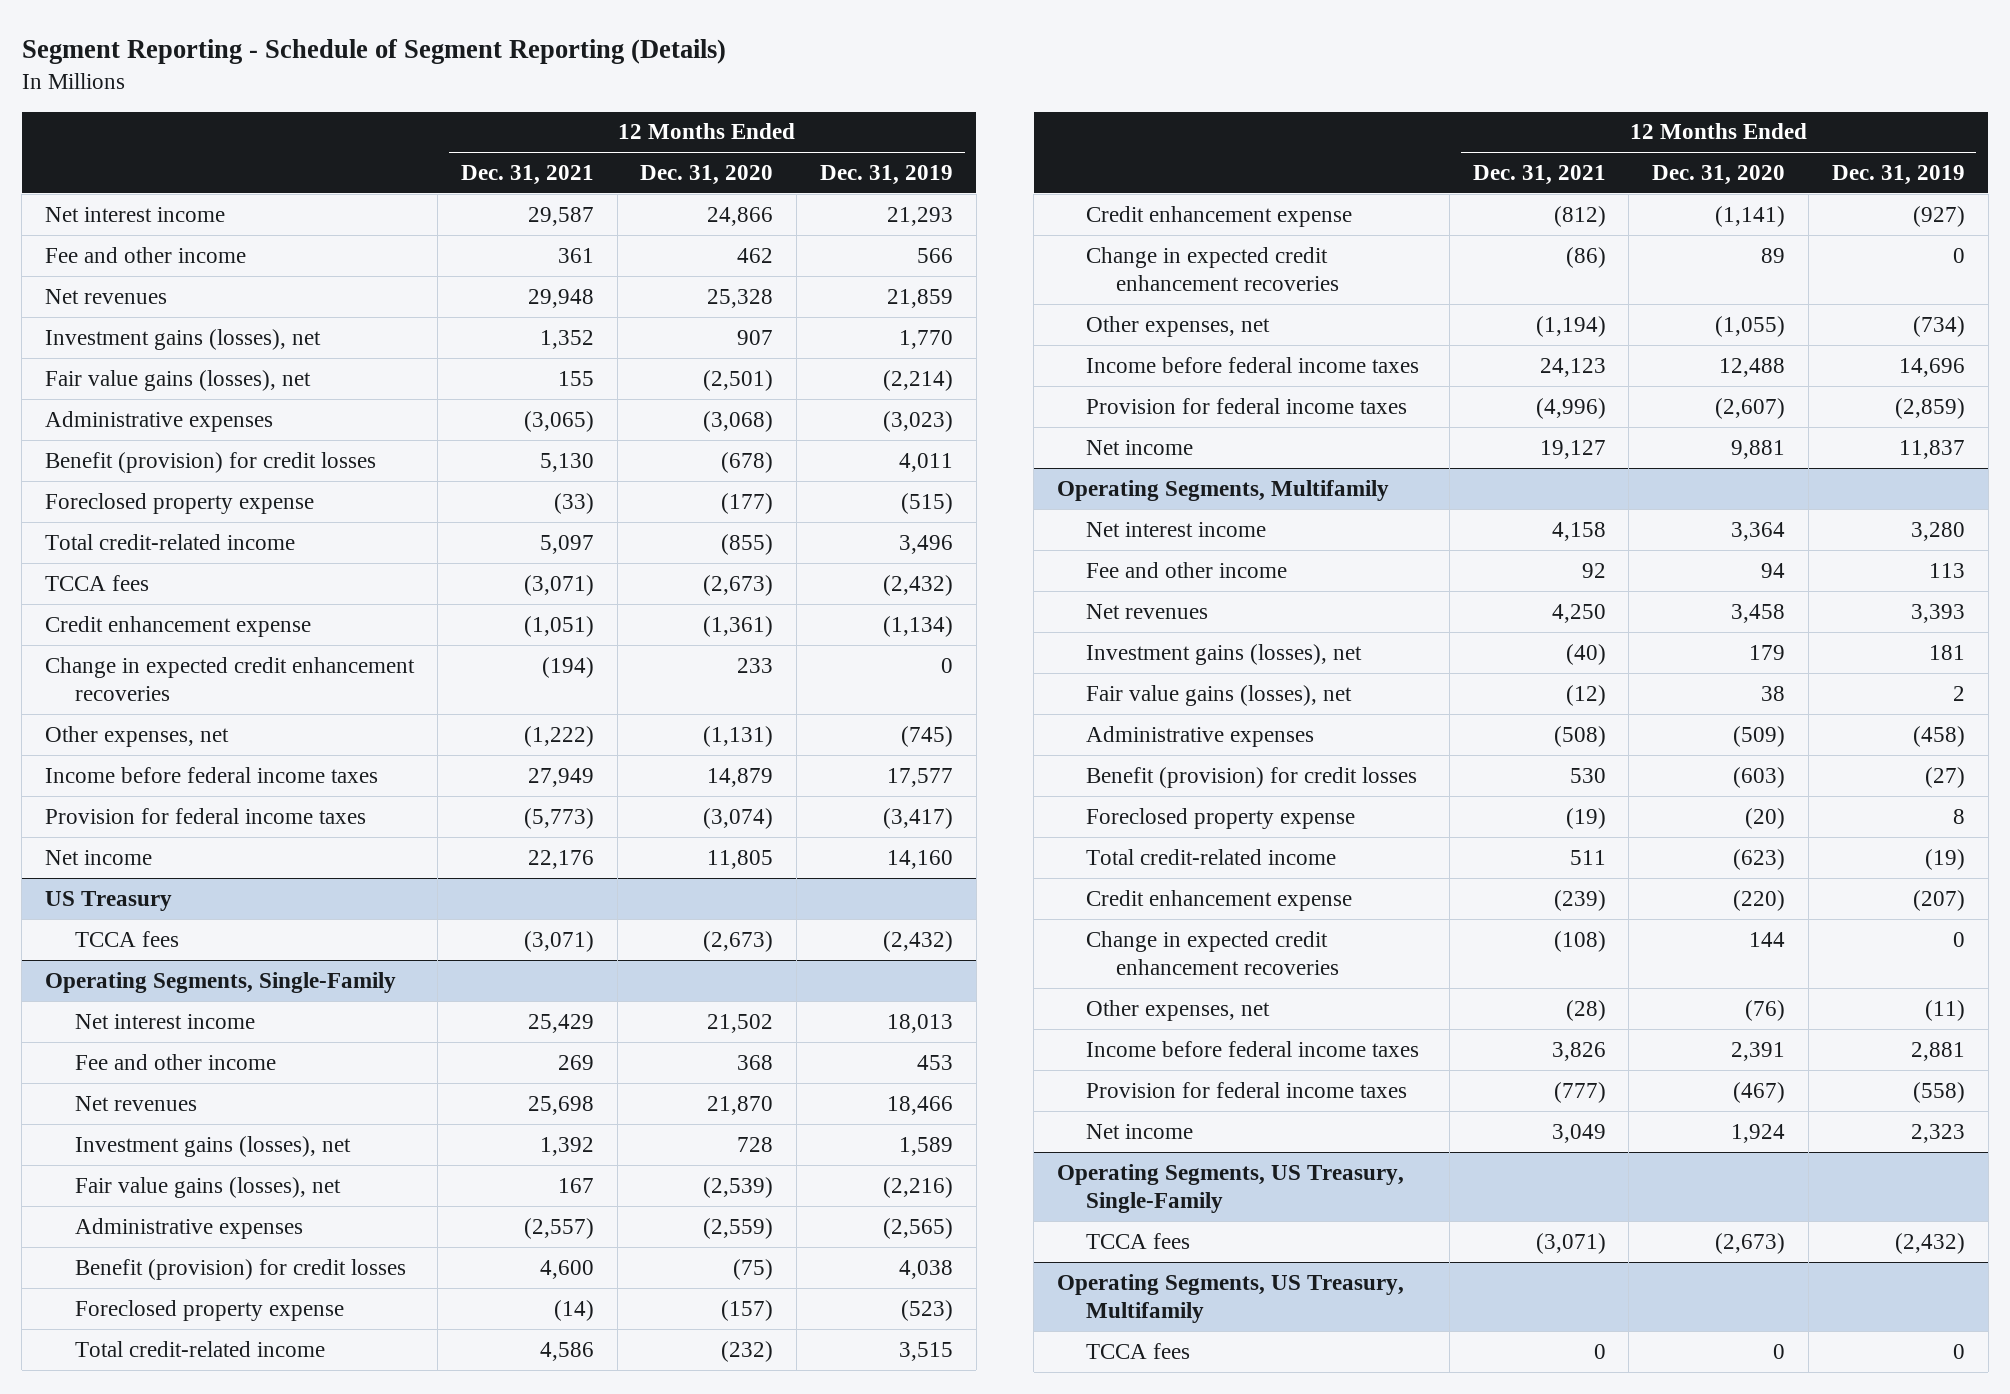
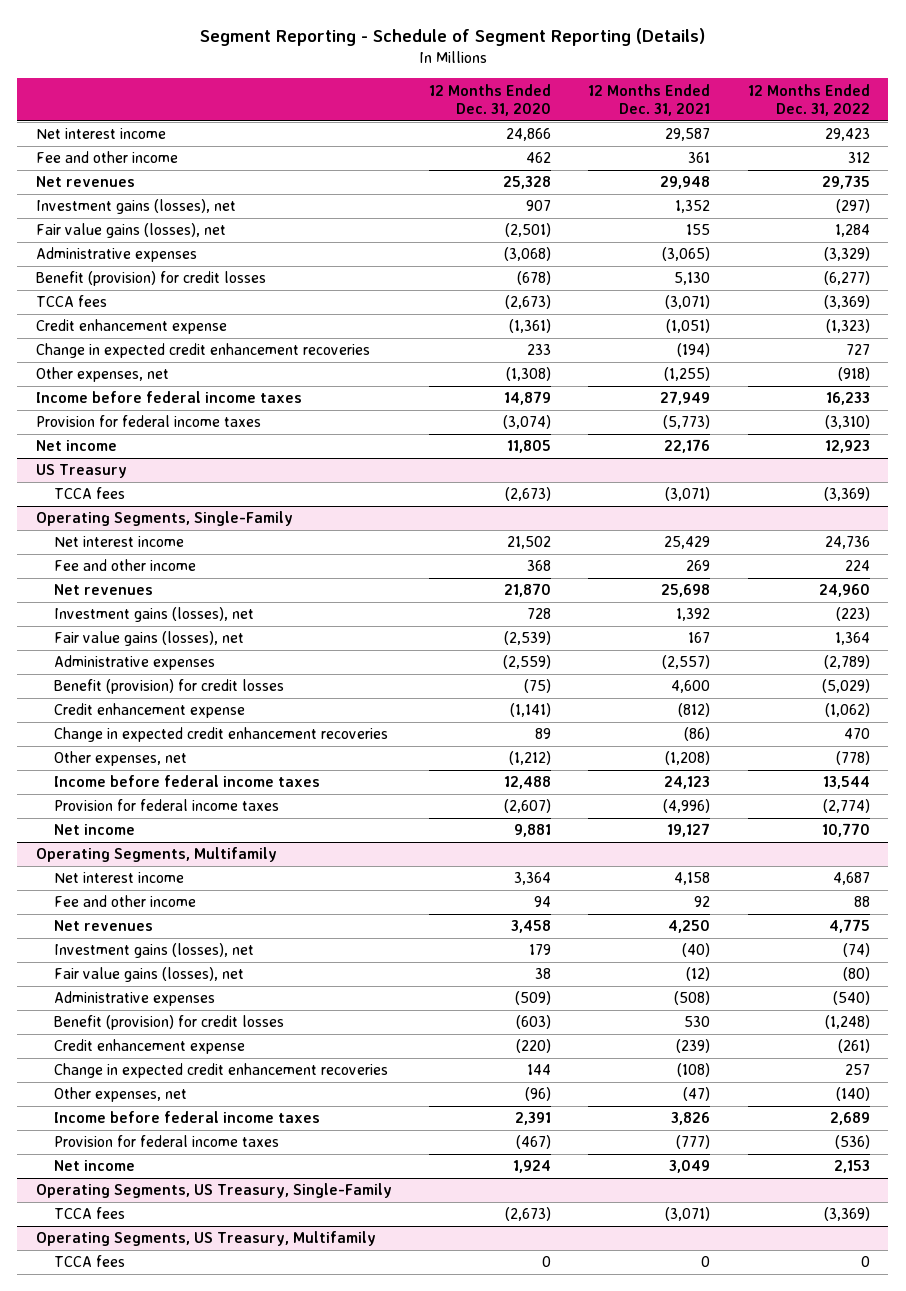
[819,165,953,186] Dec. 31, 2019 -> none
none -> [747,83,870,117] 12 Months Ended Dec. 31, 2022
[45,492,315,514] Foreclosed property expense -> none
[45,533,296,550] Total credit-related income -> none
[523,725,594,747] (1,222) -> [664,367,711,382] (1,255)
[703,725,774,747] (1,131) -> [506,367,552,382] (1,308)
[74,1299,344,1321] Foreclosed property expense -> none
[74,1340,325,1357] Total credit-related income -> none
[1535,315,1606,337] (1,194) -> [665,751,711,766] (1,208)
[1715,315,1786,337] (1,055) -> [509,751,552,766] (1,212)
[1086,807,1356,829] Foreclosed property expense -> none
[1086,848,1337,865] Total credit-related income -> none
[1565,999,1606,1021] (28) -> [683,1087,711,1102] (47)
[1745,999,1786,1021] (76) -> [525,1087,552,1102] (96)

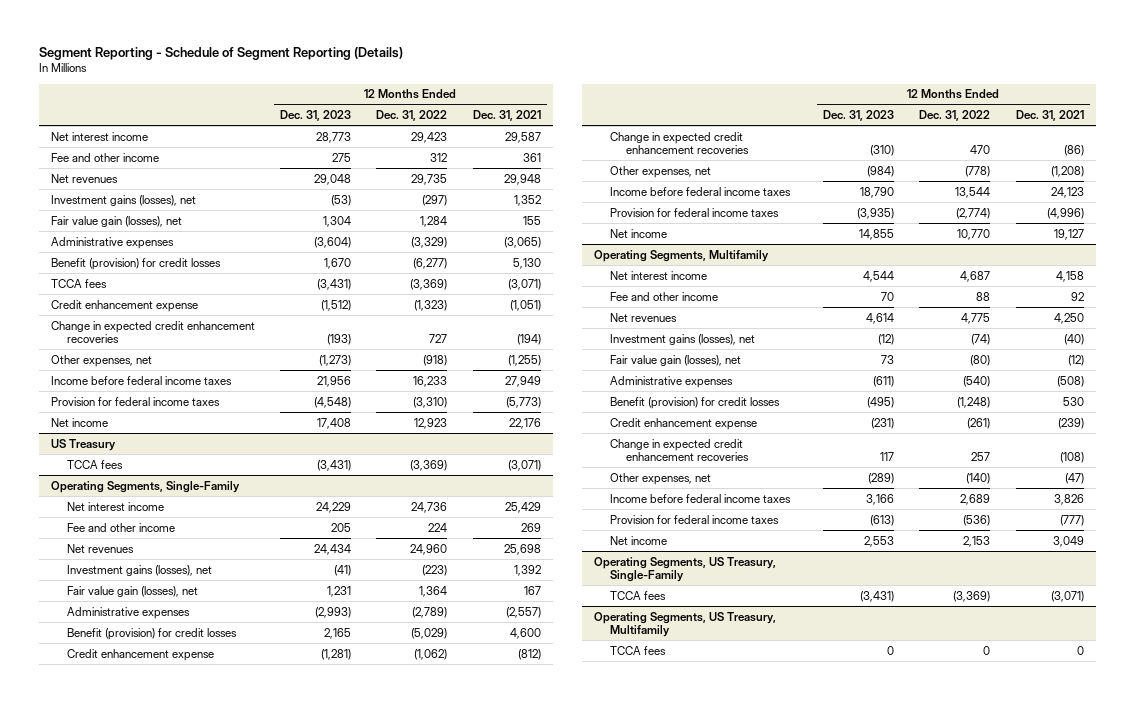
[429,83,552,117] 12 Months Ended Dec. 31, 2020 -> none
none -> [280,110,352,122] Dec. 31, 2023
[35,223,226,239] Fair value gains (losses), net -> [51,215,183,227] Fair value gain (losses), net
[54,631,245,647] Fair value gains (losses), net -> [67,585,199,597] Fair value gain (losses), net
[54,967,245,983] Fair value gains (losses), net -> [610,354,742,366] Fair value gain (losses), net

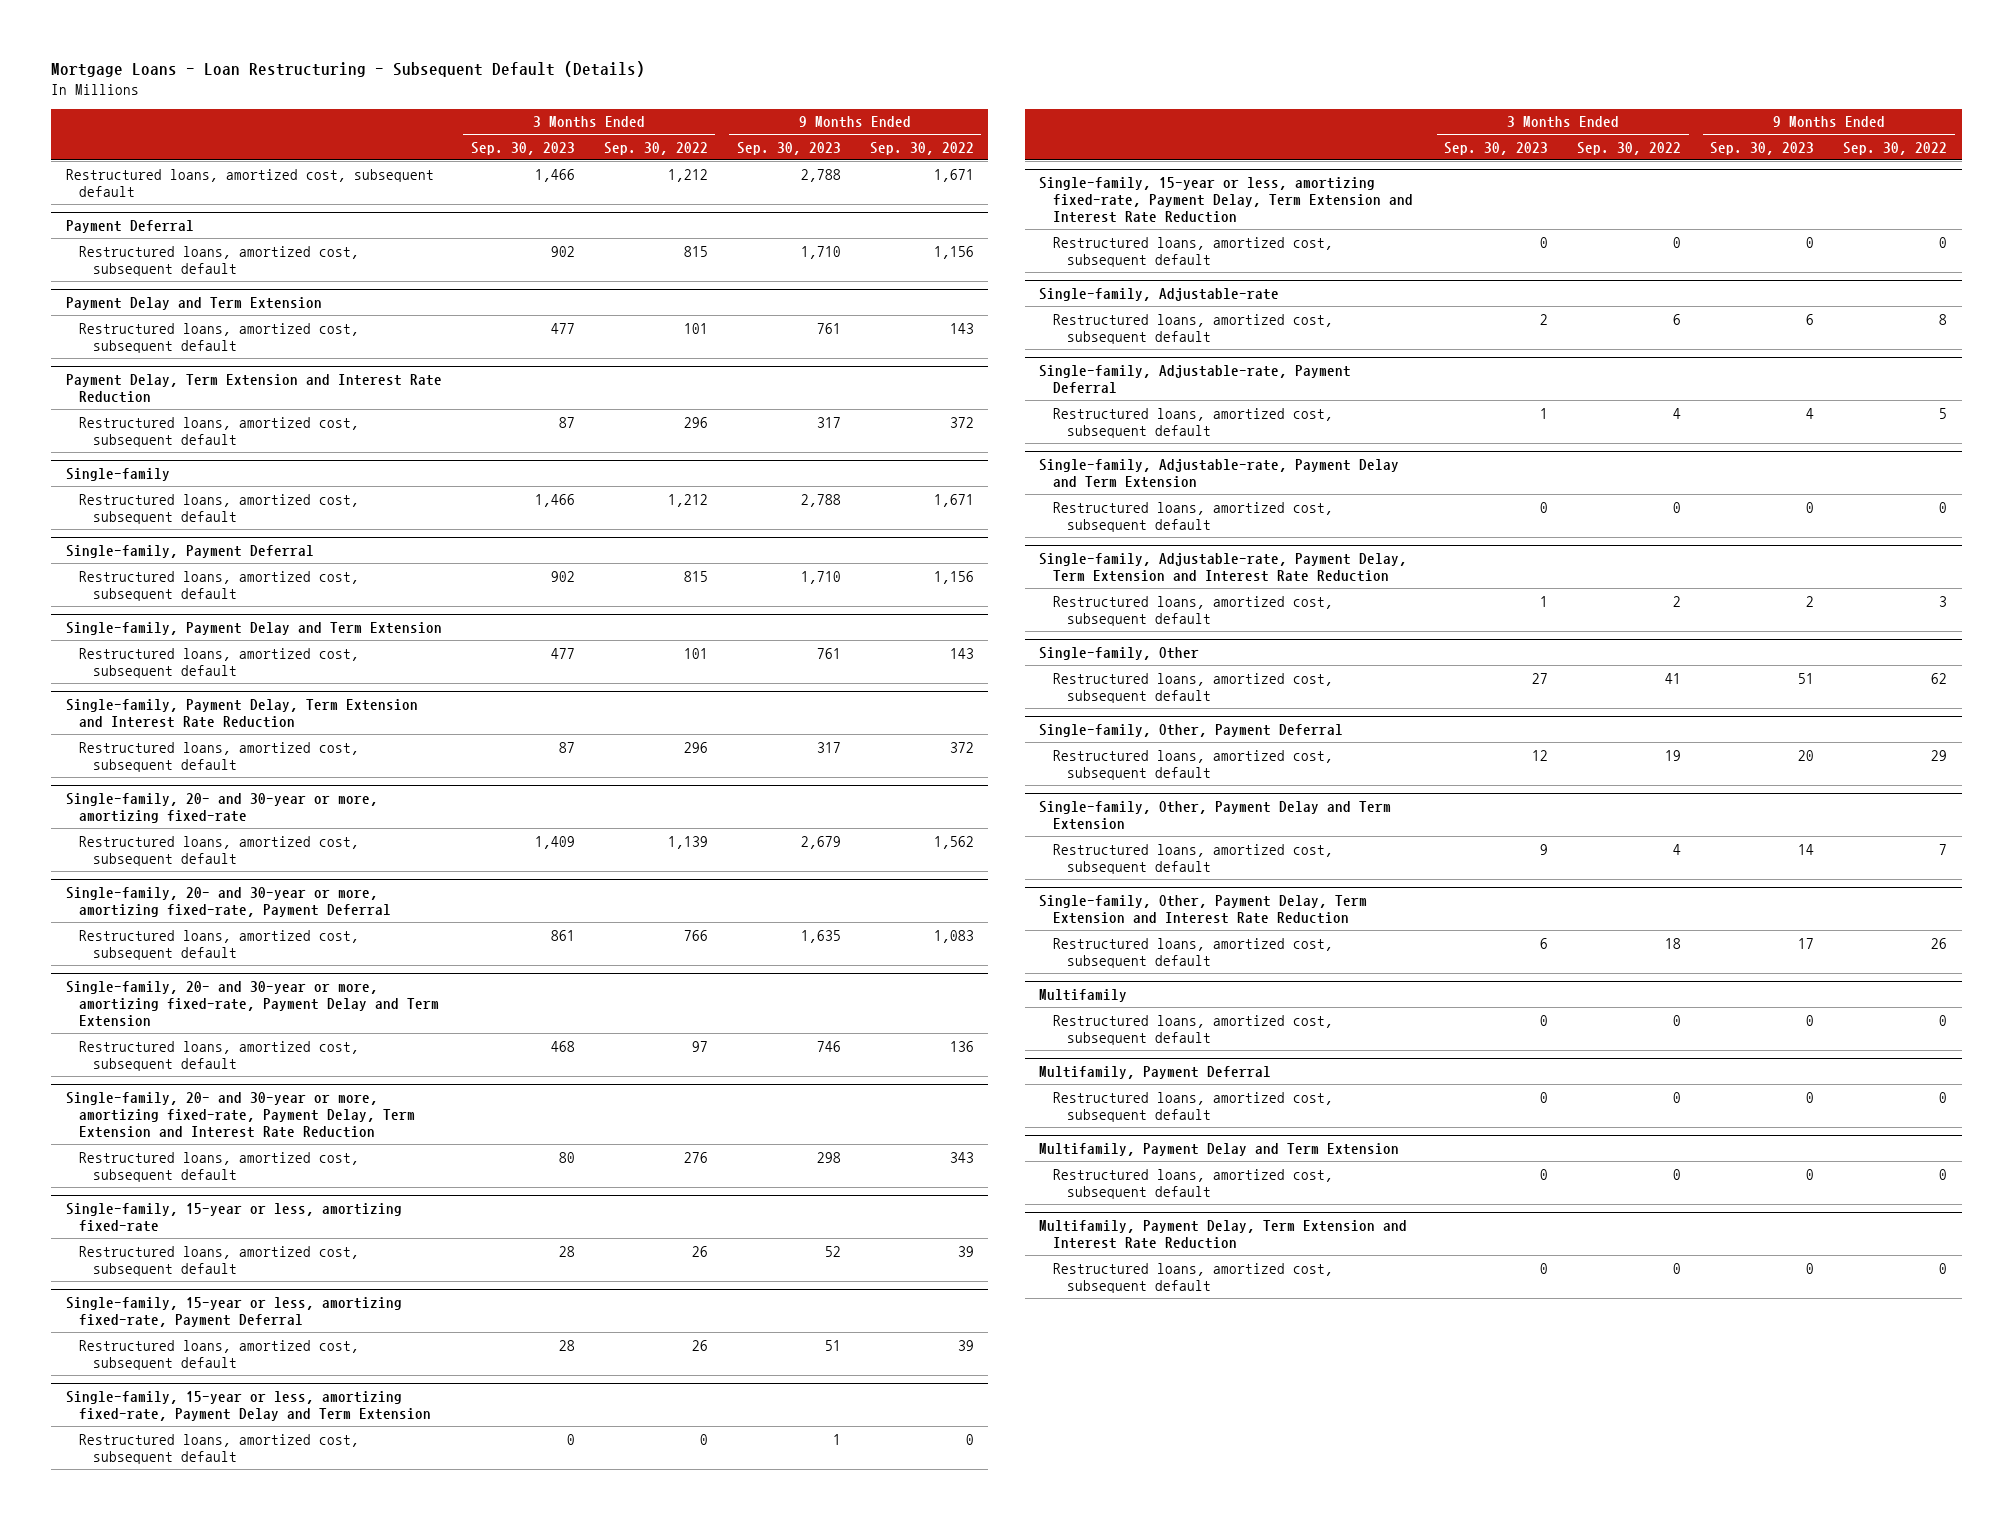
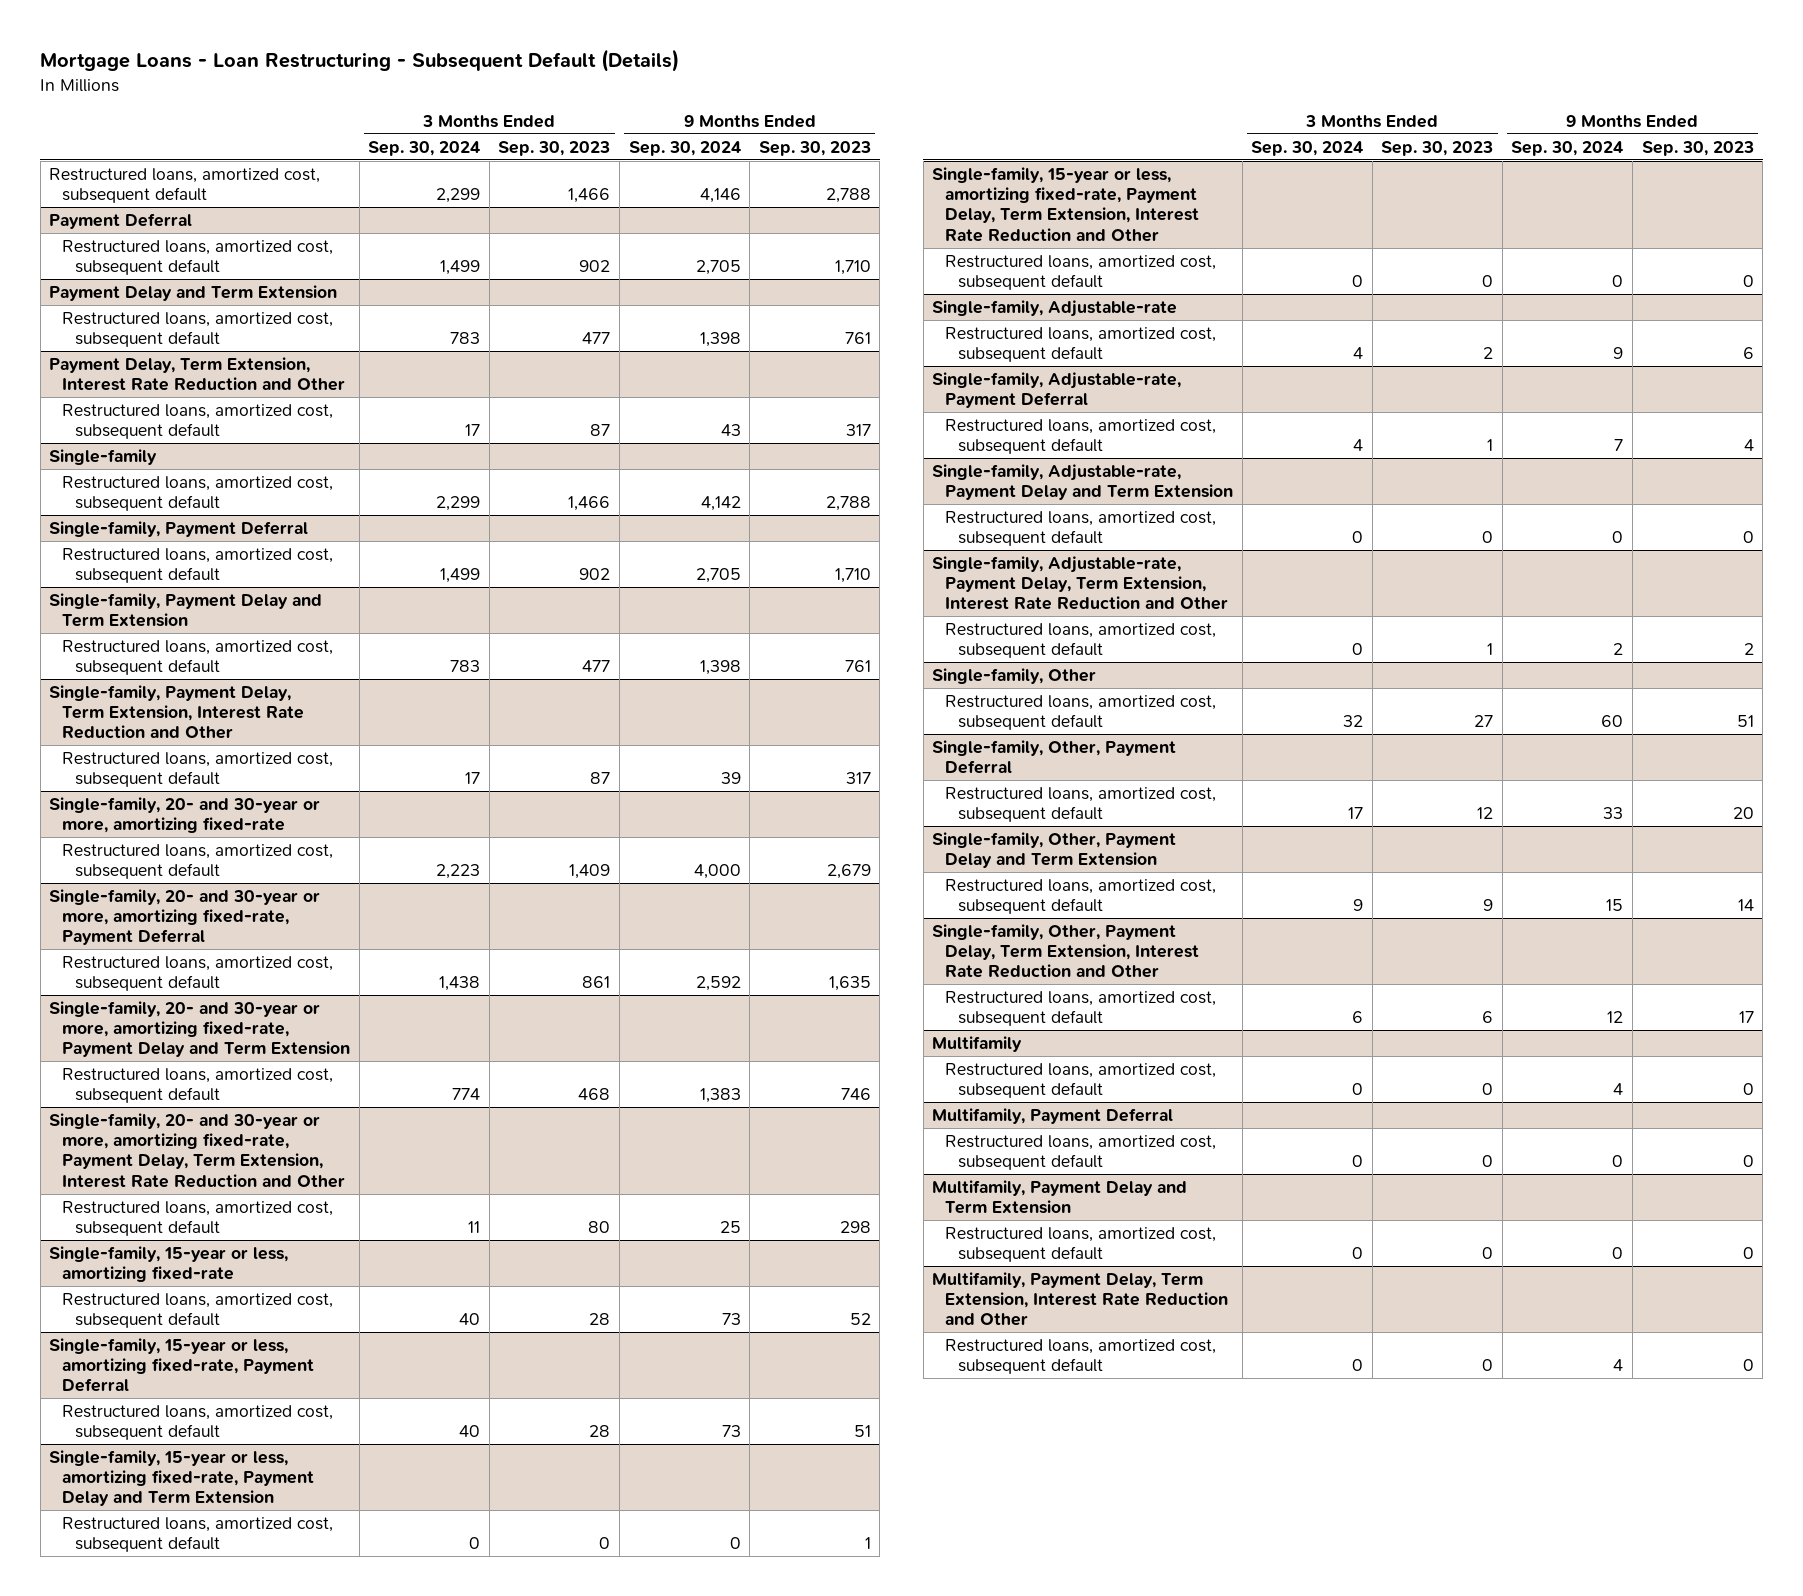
[603,141,708,155] Sep. 30, 2022 -> none
[869,141,974,155] Sep. 30, 2022 -> none
none -> [368,140,481,156] Sep. 30, 2024
none -> [628,140,741,156] Sep. 30, 2024
[65,374,442,404] Payment Delay, Term Extension and Interest Rate Reduction -> [49,356,346,392] Payment Delay, Term Extension, Interest Rate Reduction and Other
[65,699,418,729] Single-family, Payment Delay, Term Extension and Interest Rate Reduction -> [49,684,305,740] Single-family, Payment Delay, Term Extension, Interest Rate Reduction and Other
[65,1092,416,1139] Single-family, 20- and 30-year or more, amortizing fixed-rate, Payment Delay, Term Extension and Interest Rate Reduction -> [49,1112,346,1188] Single-family, 20- and 30-year or more, amortizing fixed-rate, Payment Delay, Term Extension, Interest Rate Reduction and Other
[1039,177,1414,224] Single-family, 15-year or less, amortizing fixed-rate, Payment Delay, Term Extension and Interest Rate Reduction -> [932,166,1200,242] Single-family, 15-year or less, amortizing fixed-rate, Payment Delay, Term Extension, Interest Rate Reduction and Other
[1039,553,1408,583] Single-family, Adjustable-rate, Payment Delay, Term Extension and Interest Rate Reduction -> [932,555,1229,611] Single-family, Adjustable-rate, Payment Delay, Term Extension, Interest Rate Reduction and Other
[1039,895,1368,925] Single-family, Other, Payment Delay, Term Extension and Interest Rate Reduction -> [932,923,1200,979] Single-family, Other, Payment Delay, Term Extension, Interest Rate Reduction and Other
[1039,1220,1408,1250] Multifamily, Payment Delay, Term Extension and Interest Rate Reduction -> [932,1271,1229,1327] Multifamily, Payment Delay, Term Extension, Interest Rate Reduction and Other

